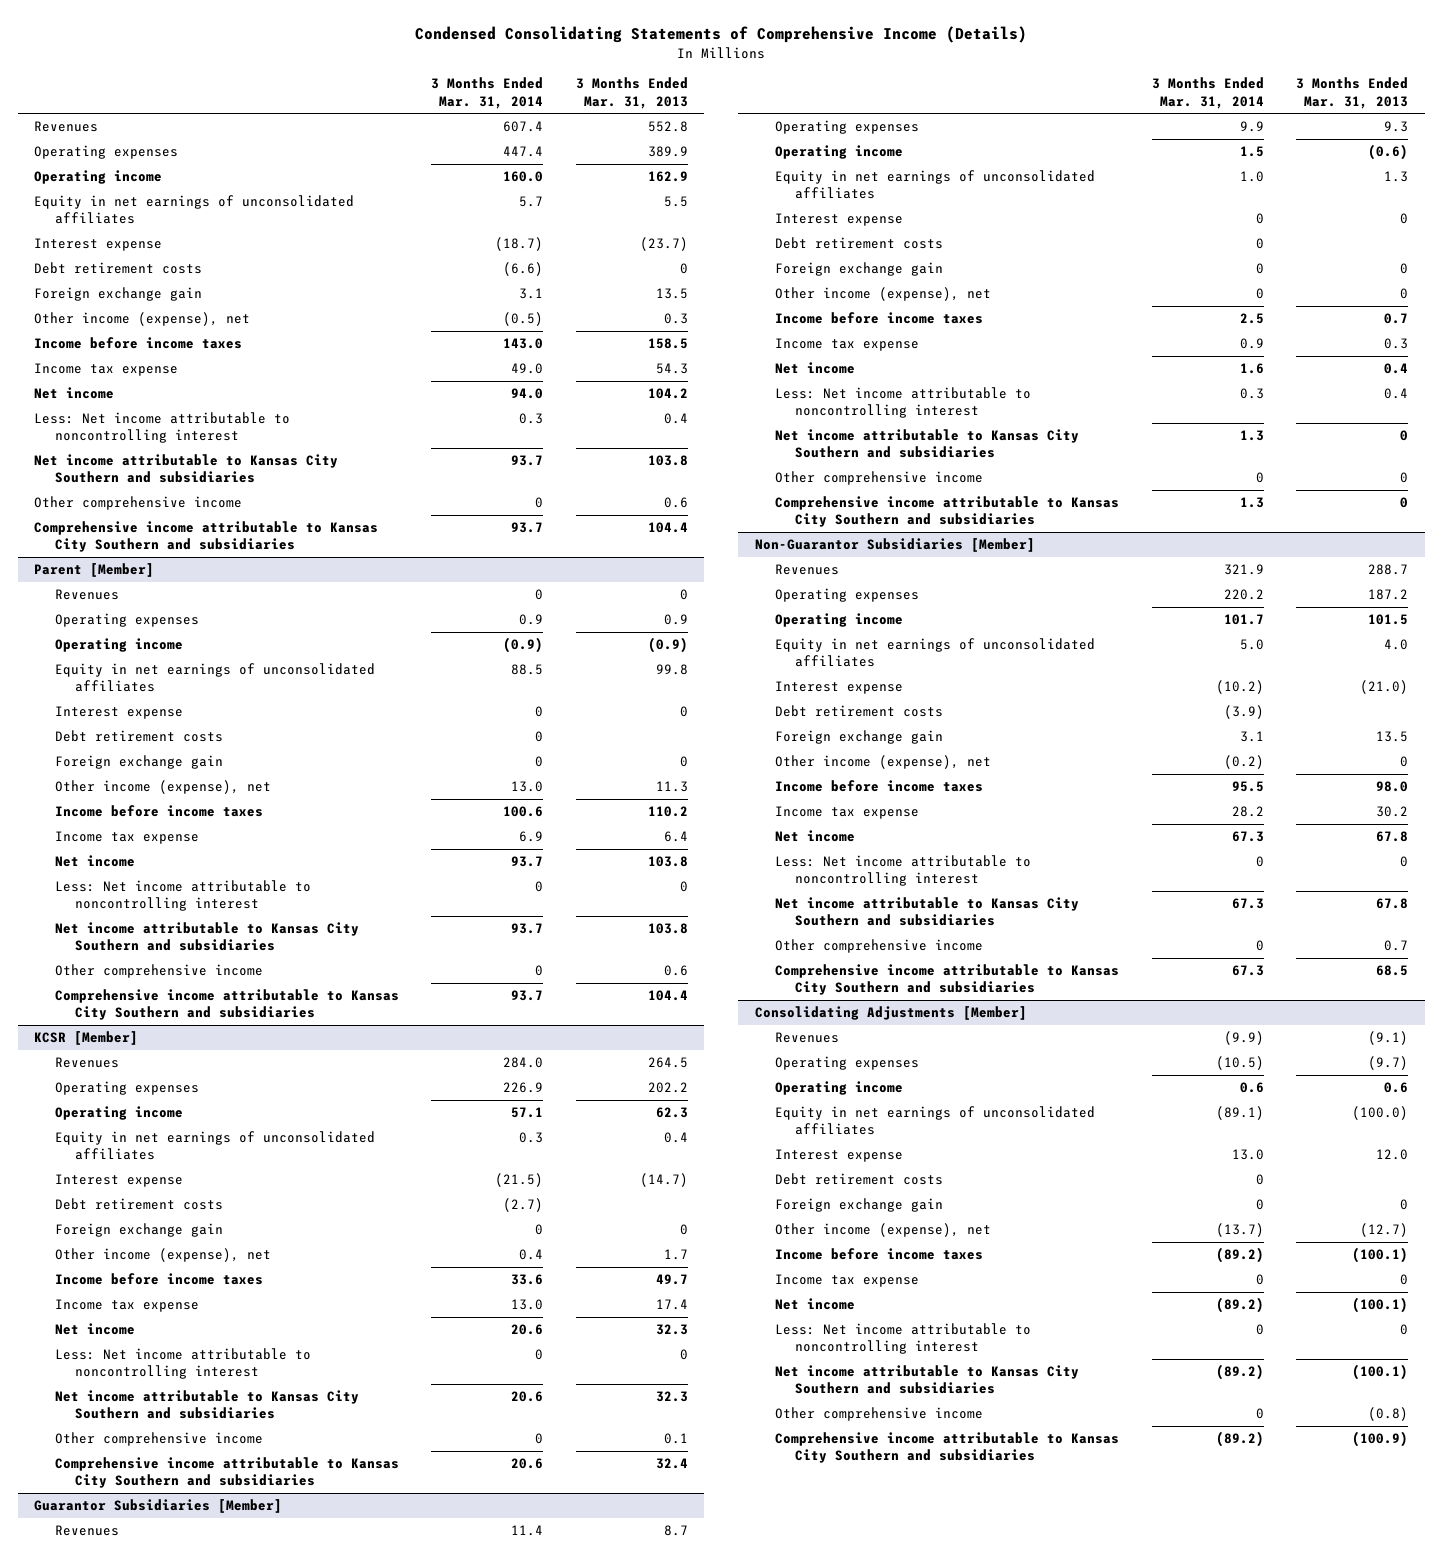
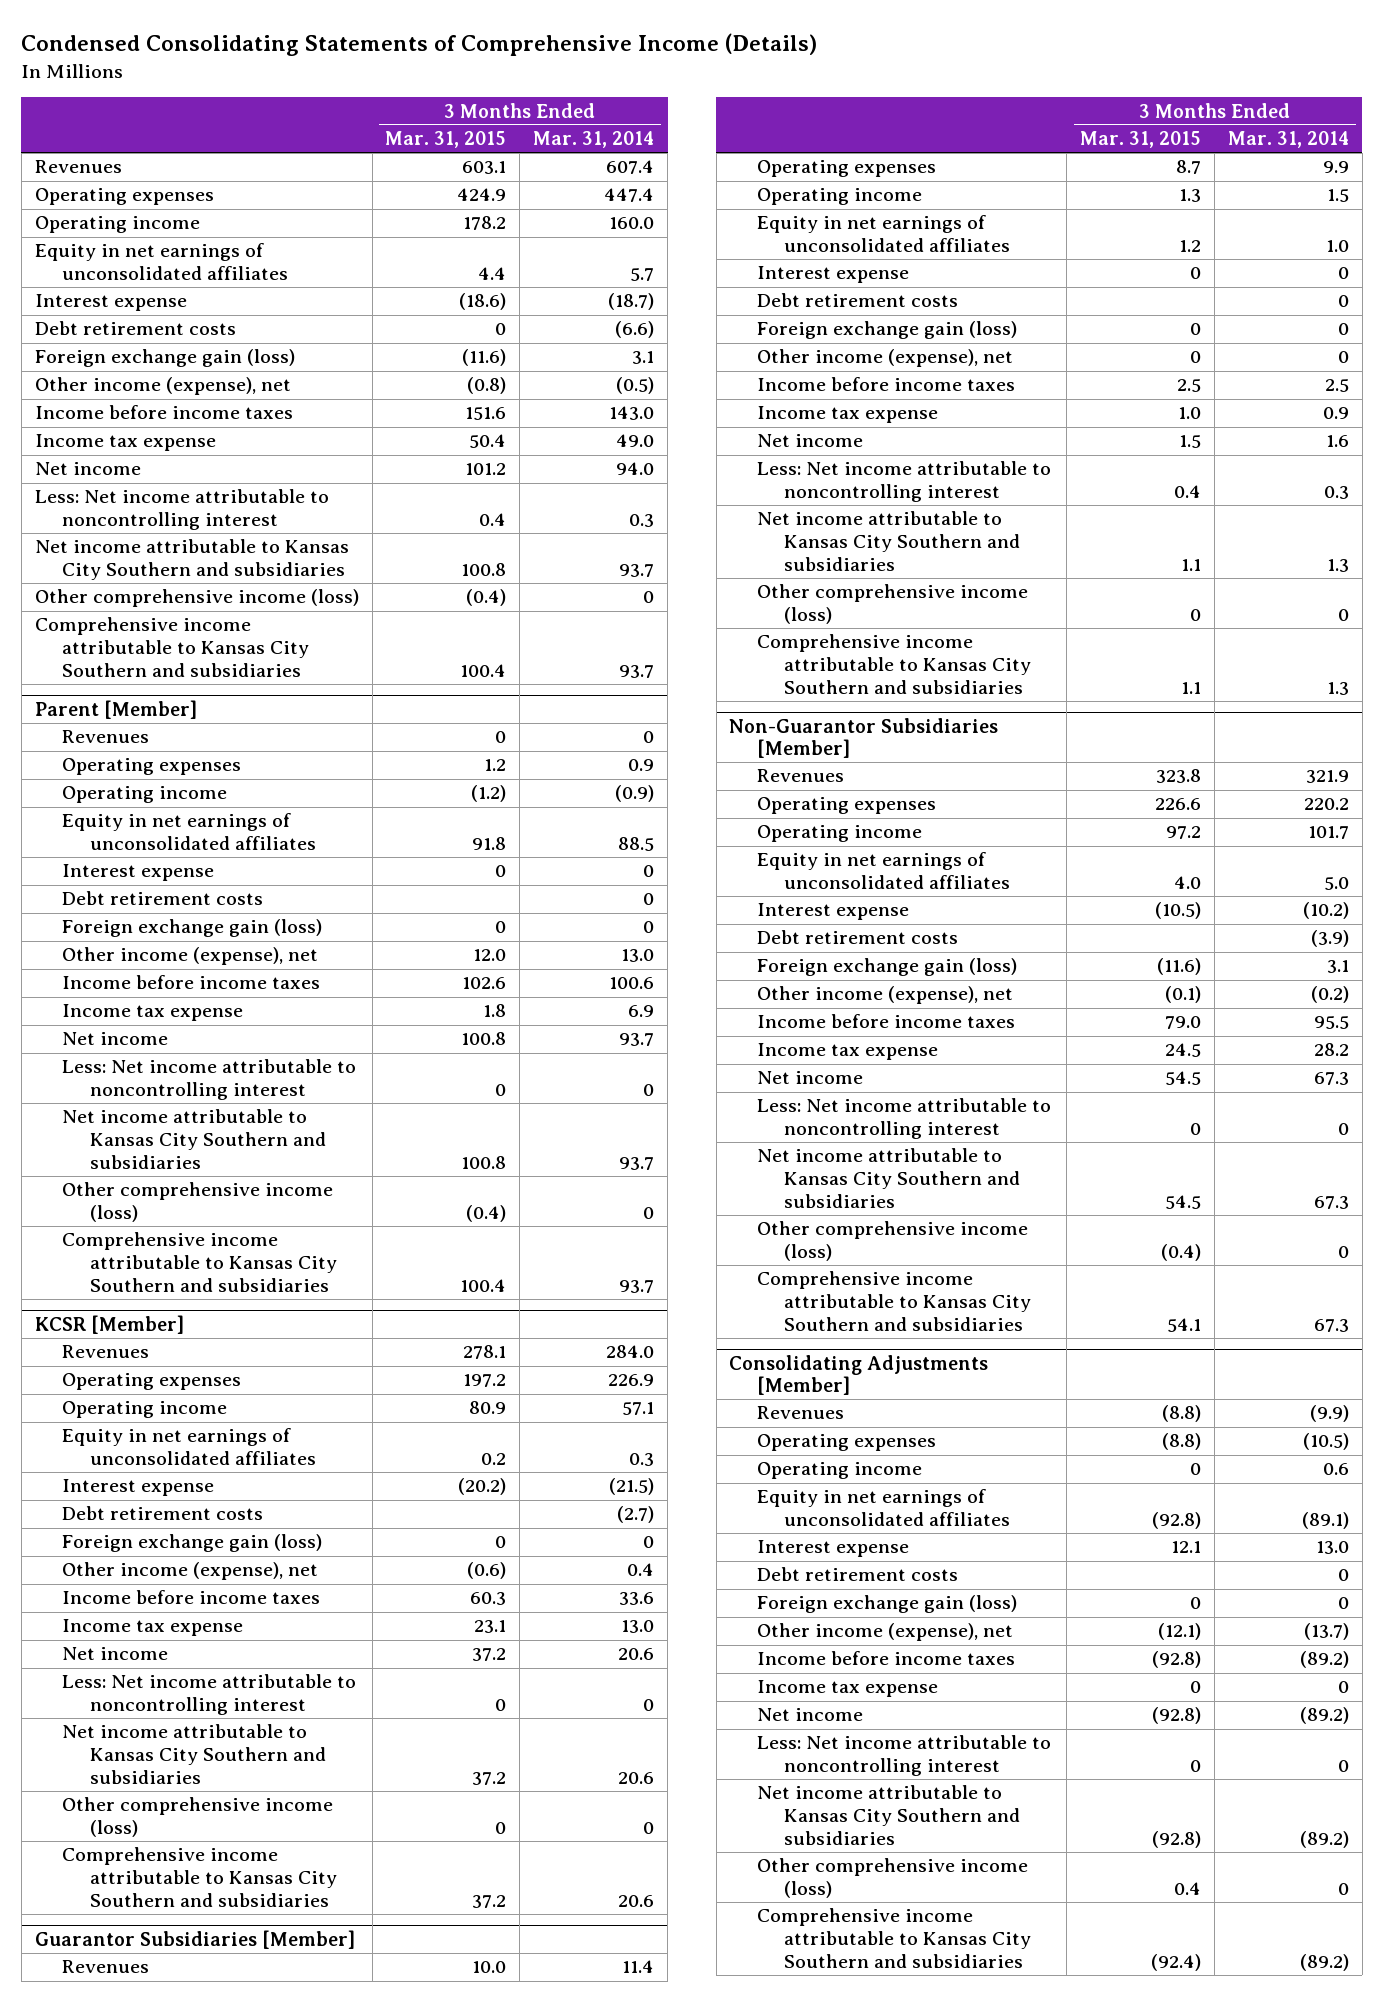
[575,77,688,109] 3 Months Ended Mar. 31, 2013 -> none
none -> [385,131,507,149] Mar. 31, 2015
[34,287,203,302] Foreign exchange gain -> [34,349,295,368] Foreign exchange gain (loss)
[34,496,243,511] Other comprehensive income -> [34,589,359,608] Other comprehensive income (loss)
[54,755,223,770] Foreign exchange gain -> [62,919,323,938] Foreign exchange gain (loss)
[54,964,263,979] Other comprehensive income -> [62,1182,334,1223] Other comprehensive income (loss)
[54,1223,223,1238] Foreign exchange gain -> [62,1534,323,1553] Foreign exchange gain (loss)
[54,1432,263,1447] Other comprehensive income -> [62,1797,334,1838] Other comprehensive income (loss)
[775,262,944,277] Foreign exchange gain -> [756,321,1017,340] Foreign exchange gain (loss)
[775,471,984,486] Other comprehensive income -> [756,584,1028,625] Other comprehensive income (loss)
[775,730,944,745] Foreign exchange gain -> [756,958,1017,977] Foreign exchange gain (loss)
[775,939,984,954] Other comprehensive income -> [756,1221,1028,1262] Other comprehensive income (loss)
[775,1198,944,1213] Foreign exchange gain -> [756,1595,1017,1614] Foreign exchange gain (loss)
[775,1407,984,1422] Other comprehensive income -> [756,1858,1028,1899] Other comprehensive income (loss)

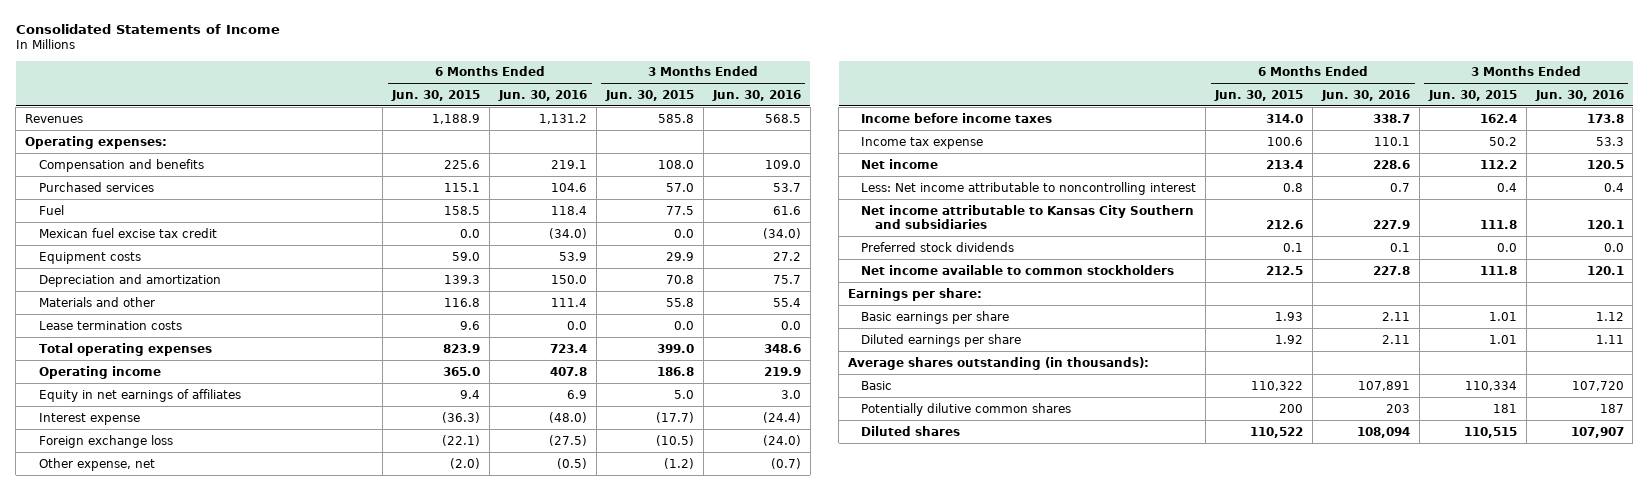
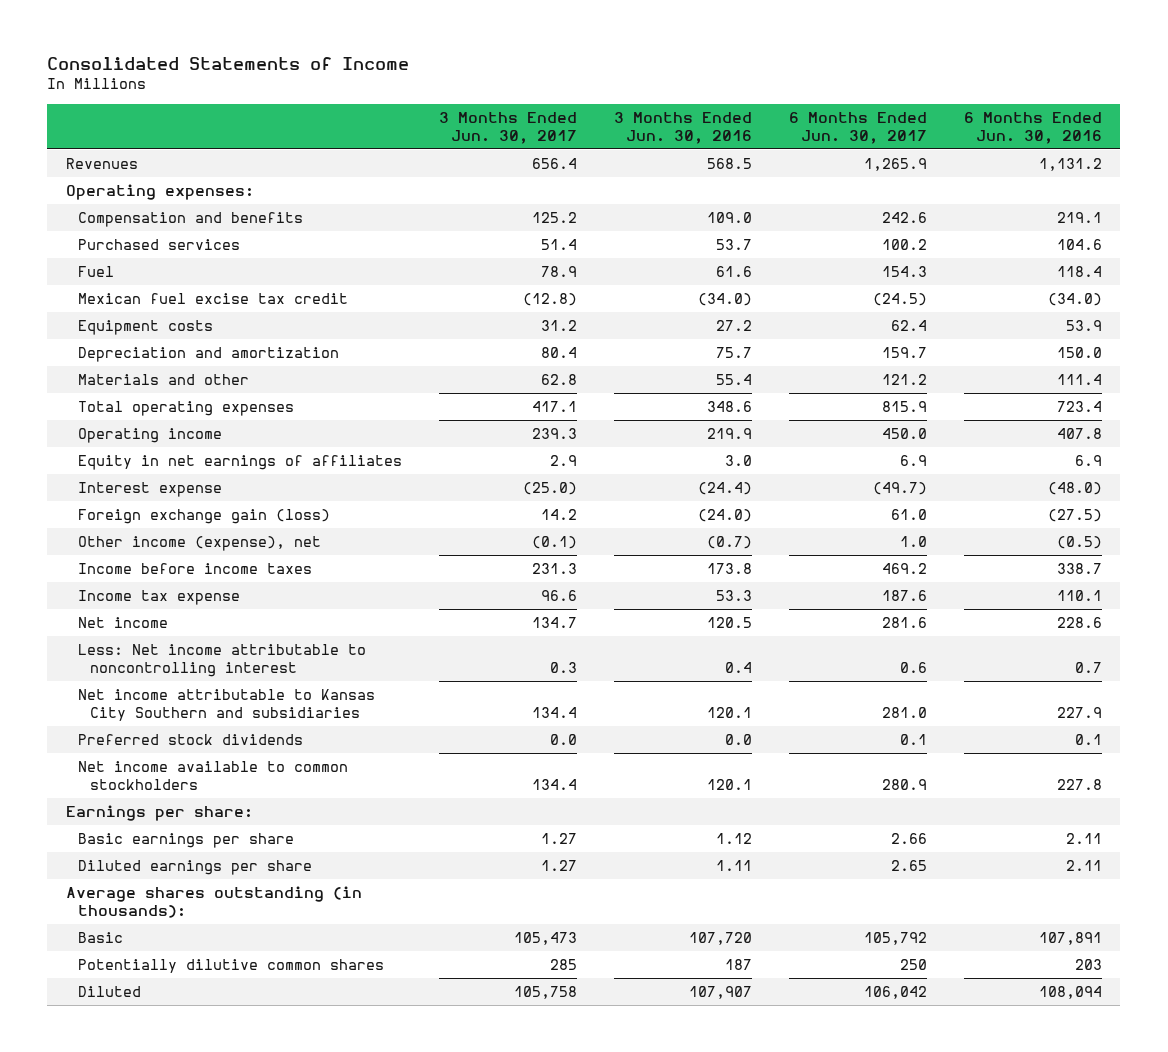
[391,89,481,101] Jun. 30, 2015 -> none
[604,89,694,101] Jun. 30, 2015 -> none
none -> [438,111,577,144] 3 Months Ended Jun. 30, 2017
none -> [788,111,927,144] 6 Months Ended Jun. 30, 2017
[38,320,182,330] Lease termination costs -> none
[38,434,173,448] Foreign exchange loss -> [77,508,330,524] Foreign exchange gain (loss)
[38,457,155,471] Other expense, net -> [77,535,321,551] Other income (expense), net
[861,425,961,436] Diluted shares -> [77,985,141,997] Diluted

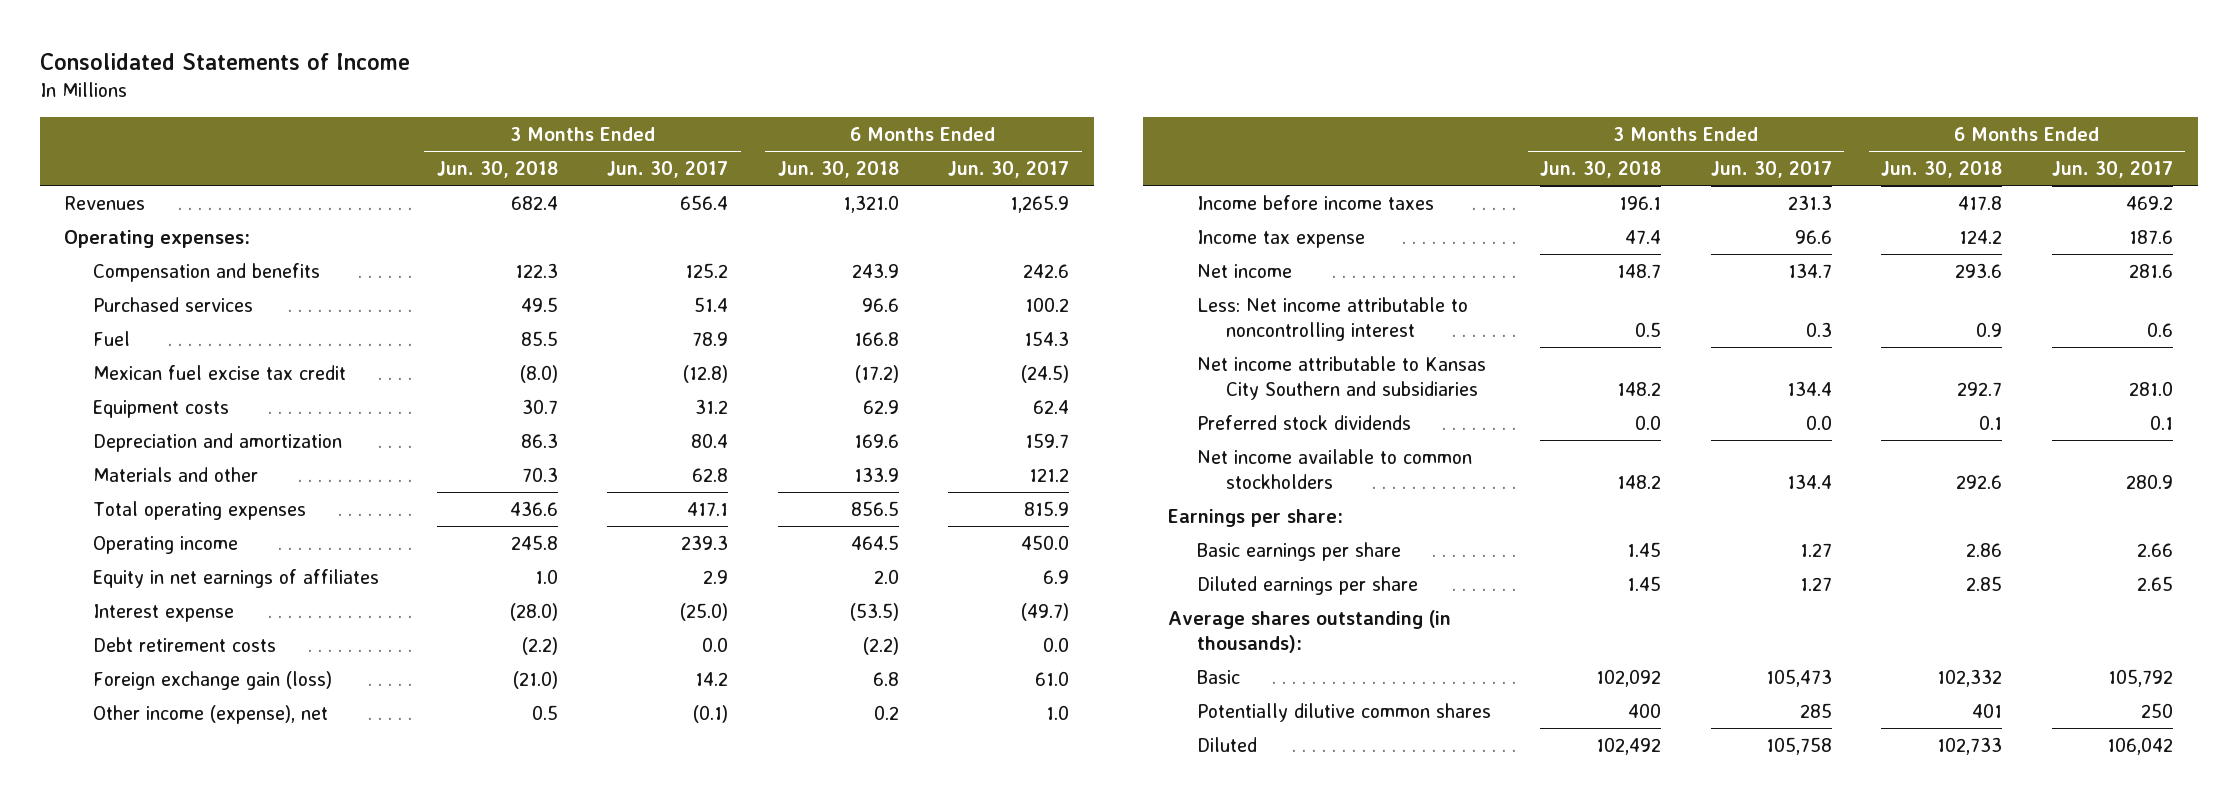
[613,111,752,144] 3 Months Ended Jun. 30, 2016 -> none
[963,111,1102,144] 6 Months Ended Jun. 30, 2016 -> none
none -> [436,160,558,178] Jun. 30, 2018
none -> [777,160,899,178] Jun. 30, 2018
none -> [93,636,277,652] Debt retirement costs

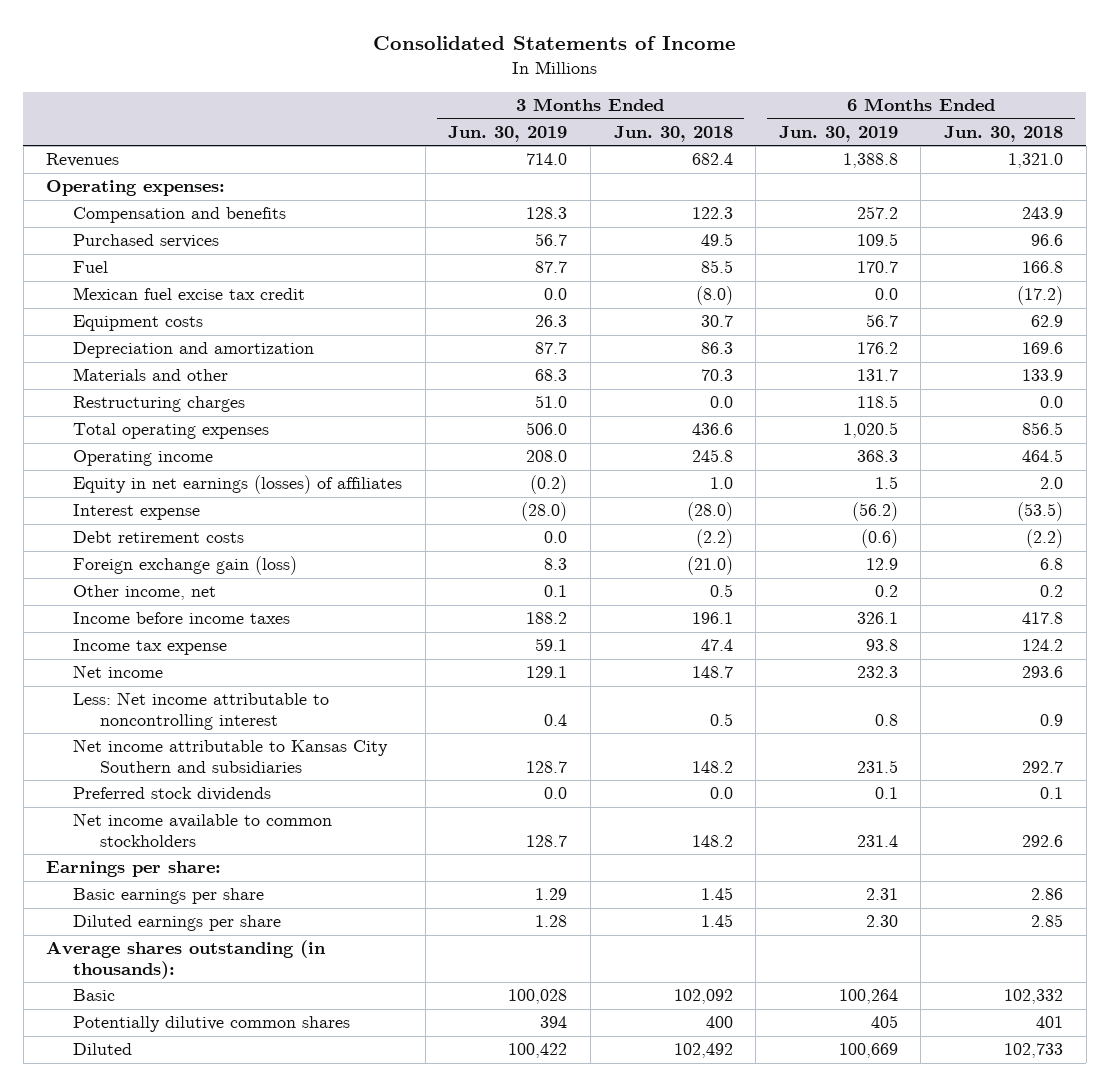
[607,160,729,178] Jun. 30, 2017 -> none
[948,160,1070,178] Jun. 30, 2017 -> none
none -> [448,125,568,142] Jun. 30, 2019
none -> [778,125,898,142] Jun. 30, 2019
none -> [73,396,246,413] Restructuring charges
[93,568,380,588] Equity in net earnings of affiliates -> [73,475,403,495] Equity in net earnings (losses) of affiliates
[93,704,329,724] Other income (expense), net -> [73,585,217,601] Other income, net

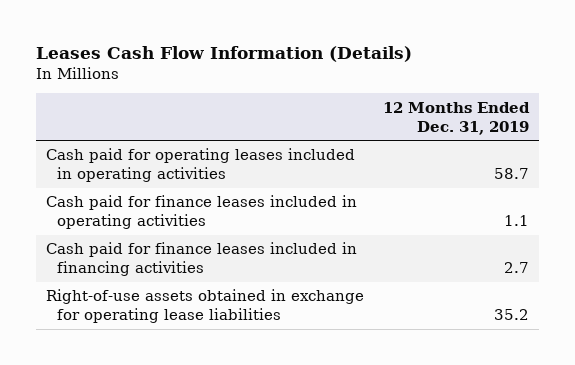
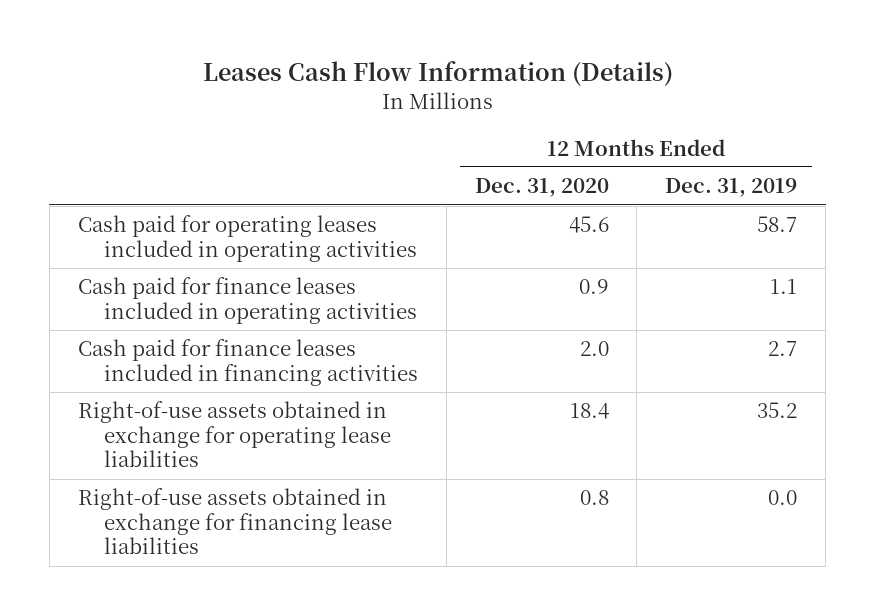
none -> [474,178,609,198] Dec. 31, 2020
none -> [77,488,392,555] Right-of-use assets obtained in exchange for financing lease liabilities

